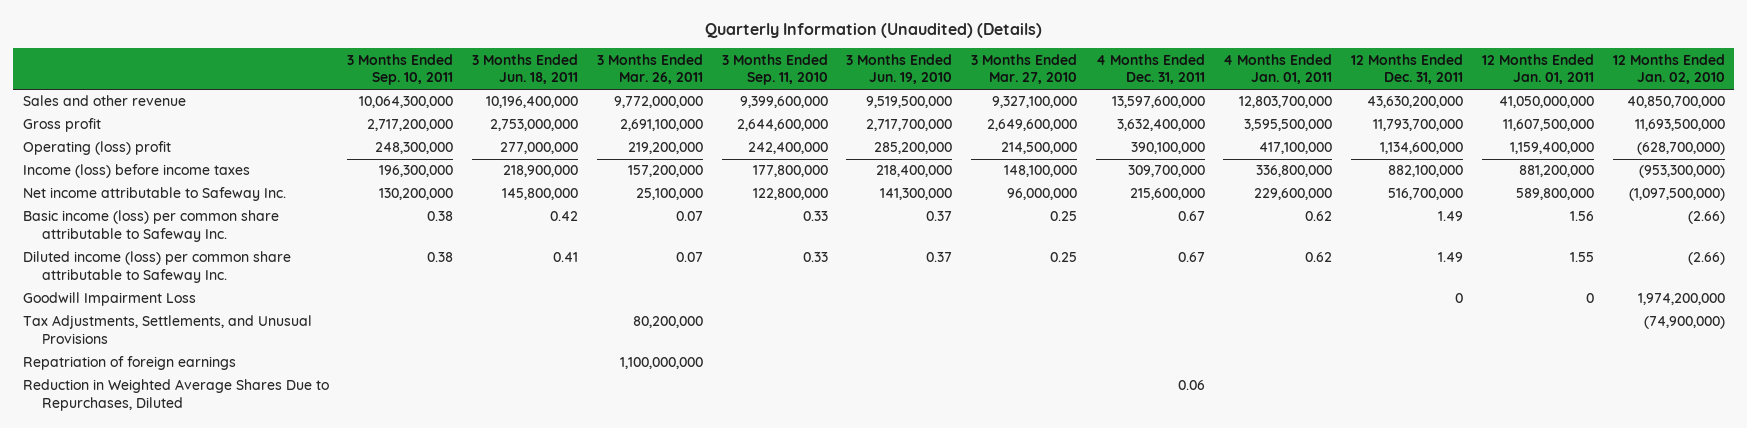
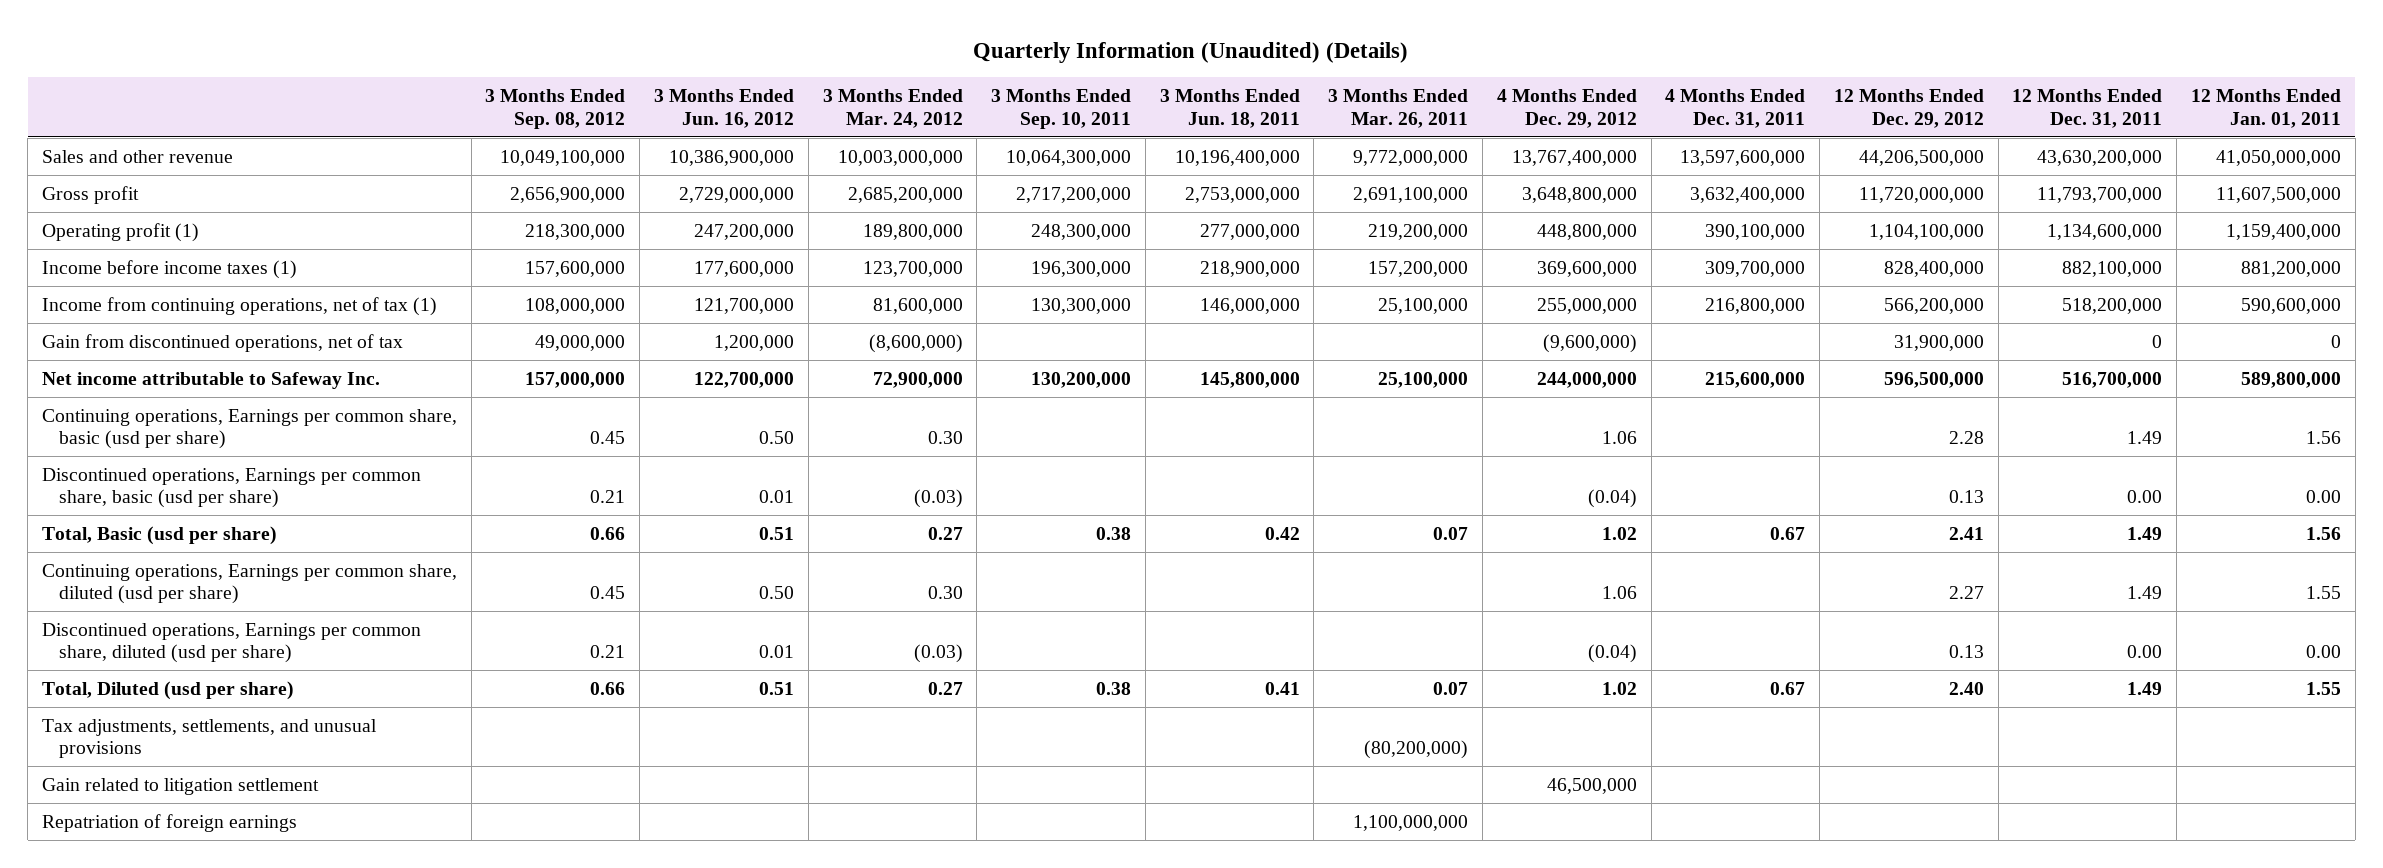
[721,53,828,86] 3 Months Ended Sep. 11, 2010 -> none
[846,53,953,85] 3 Months Ended Jun. 19, 2010 -> none
[970,53,1077,85] 3 Months Ended Mar. 27, 2010 -> none
[1223,53,1333,85] 4 Months Ended Jan. 01, 2011 -> none
[1612,53,1725,85] 12 Months Ended Jan. 02, 2010 -> none
none -> [485,88,626,129] 3 Months Ended Sep. 08, 2012
none -> [653,88,794,128] 3 Months Ended Jun. 16, 2012
none -> [822,88,963,128] 3 Months Ended Mar. 24, 2012
none -> [1496,88,1637,128] 4 Months Ended Dec. 29, 2012
none -> [1833,88,1984,128] 12 Months Ended Dec. 29, 2012
[22,141,171,156] Operating (loss) profit -> [41,222,199,242] Operating profit (1)
[22,164,250,179] Income (loss) before income taxes -> [41,259,297,279] Income before income taxes (1)
none -> [41,296,437,316] Income from continuing operations, net of tax (1)
none -> [41,333,403,352] Gain from discontinued operations, net of tax
[22,292,196,307] Goodwill Impairment Loss -> none
none -> [41,408,457,450] Continuing operations, Earnings per common share, basic (usd per share)
none -> [41,467,421,509] Discontinued operations, Earnings per common share, basic (usd per share)
[22,210,279,242] Basic income (loss) per common share attributable to Safeway Inc. -> [41,525,277,545] Total, Basic (usd per share)
none -> [41,563,457,605] Continuing operations, Earnings per common share, diluted (usd per share)
none -> [41,622,421,664] Discontinued operations, Earnings per common share, diluted (usd per share)
[22,251,291,283] Diluted income (loss) per common share attributable to Safeway Inc. -> [41,680,294,700] Total, Diluted (usd per share)
[22,315,312,344] Tax Adjustments, Settlements, and Unusual Provisions -> [41,718,377,759] Tax adjustments, settlements, and unusual provisions
[632,316,703,329] 80,200,000 -> [1364,740,1469,760] (80,200,000)
none -> [41,777,319,795] Gain related to litigation settlement
[22,379,329,411] Reduction in Weighted Average Shares Due to Repurchases, Diluted -> none

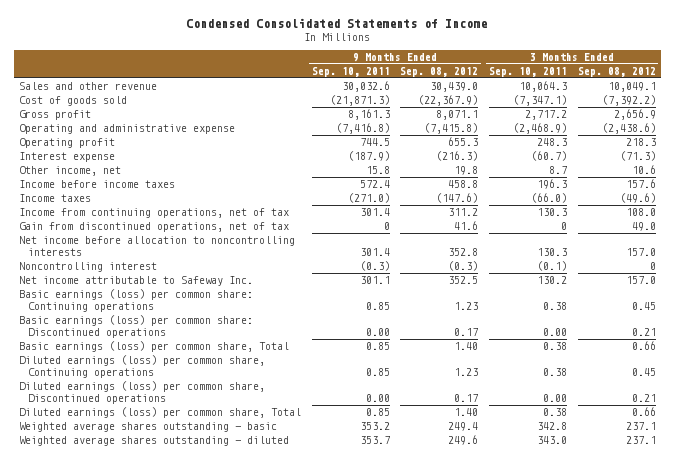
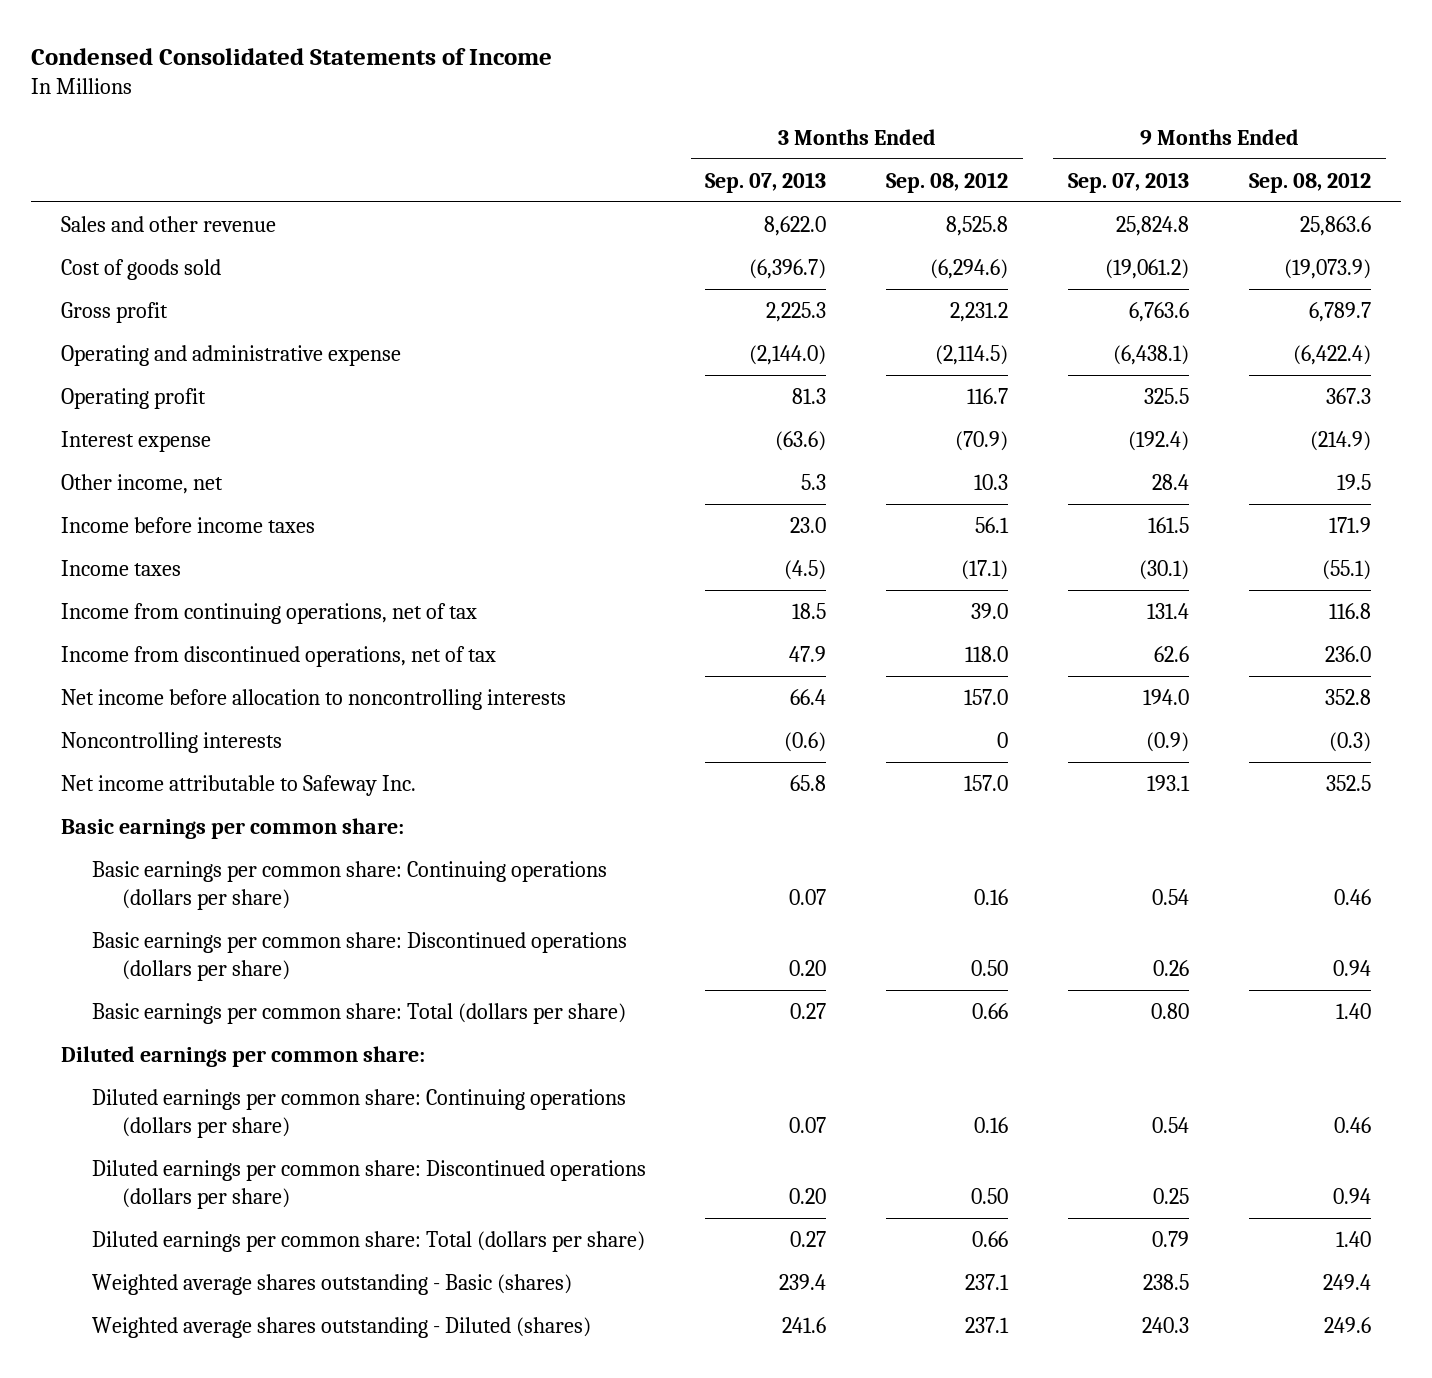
[311,67,390,78] Sep. 10, 2011 -> none
[489,67,568,78] Sep. 10, 2011 -> none
none -> [705,171,827,193] Sep. 07, 2013
none -> [1068,171,1190,193] Sep. 07, 2013
[430,82,479,93] 30,439.0 -> [1300,215,1372,236] 25,863.6
[607,82,656,93] 10,049.1 -> [946,215,1009,236] 8,525.8
[418,95,479,107] (22,367.9) -> [1284,258,1372,279] (19,073.9)
[601,95,656,107] (7,392.2) -> [930,258,1009,279] (6,294.6)
[436,110,479,121] 8,071.1 -> [1309,301,1372,322] 6,789.7
[613,109,656,121] 2,656.9 -> [950,301,1009,322] 2,231.2
[424,123,479,135] (7,415.8) -> [1293,344,1372,365] (6,422.4)
[601,123,656,135] (2,438.6) -> [935,344,1009,365] (2,114.5)
[448,137,479,147] 655.3 -> [1326,387,1372,404] 367.3
[625,138,656,147] 218.3 -> [967,387,1009,404] 116.7
[436,151,479,162] (216.3) -> [1310,430,1372,451] (214.9)
[619,151,656,162] (71.3) -> [955,430,1009,451] (70.9)
[454,166,479,176] 19.8 -> [1337,473,1372,490] 19.5
[631,165,656,175] 10.6 -> [974,473,1009,490] 10.3
[448,180,479,189] 458.8 -> [1329,516,1372,533] 171.9
[625,179,656,189] 157.6 -> [975,516,1010,533] 56.1
[436,193,479,204] (147.6) -> [1322,559,1372,580] (55.1)
[619,193,656,204] (49.6) -> [961,559,1009,580] (17.1)
[448,208,479,217] 311.2 -> [1329,602,1372,619] 116.8
[625,208,656,217] 108.0 -> [971,602,1009,619] 39.0
[19,222,290,233] Gain from discontinued operations, net of tax -> [61,645,497,667] Income from discontinued operations, net of tax
[454,221,479,231] 41.6 -> [1325,645,1372,662] 236.0
[631,222,656,232] 49.0 -> [965,645,1009,662] 118.0
[19,262,158,273] Noncontrolling interest -> [61,731,283,753] Noncontrolling interests
none -> [61,817,405,839] Basic earnings per common share:
[19,289,254,312] Basic earnings (loss) per common share: Continuing operations -> [91,860,607,910] Basic earnings per common share: Continuing operations (dollars per share)
[454,301,479,310] 1.23 -> [1334,888,1372,905] 0.46
[631,301,656,310] 0.45 -> [974,888,1009,905] 0.16
[19,315,254,338] Basic earnings (loss) per common share: Discontinued operations -> [91,931,627,981] Basic earnings per common share: Discontinued operations (dollars per share)
[454,327,479,336] 0.17 -> [1333,959,1372,976] 0.94
[631,327,656,336] 0.21 -> [971,959,1009,976] 0.50
[19,341,290,353] Basic earnings (loss) per common share, Total -> [91,1002,626,1024] Basic earnings per common share: Total (dollars per share)
none -> [61,1045,426,1067] Diluted earnings per common share:
[19,355,266,378] Diluted earnings (loss) per common share, Continuing operations -> [91,1088,626,1138] Diluted earnings per common share: Continuing operations (dollars per share)
[454,367,479,376] 1.23 -> [1334,1116,1372,1133] 0.46
[631,367,656,376] 0.45 -> [974,1116,1009,1133] 0.16
[19,381,266,404] Diluted earnings (loss) per common share, Discontinued operations -> [91,1159,646,1209] Diluted earnings per common share: Discontinued operations (dollars per share)
[454,393,479,402] 0.17 -> [1333,1187,1372,1204] 0.94
[631,393,656,402] 0.21 -> [971,1187,1009,1204] 0.50
[19,407,302,419] Diluted earnings (loss) per common share, Total -> [91,1230,645,1252] Diluted earnings per common share: Total (dollars per share)
[19,422,278,433] Weighted average shares outstanding - basic -> [91,1273,572,1295] Weighted average shares outstanding - Basic (shares)
[19,436,290,447] Weighted average shares outstanding - diluted -> [91,1316,591,1338] Weighted average shares outstanding - Diluted (shares)

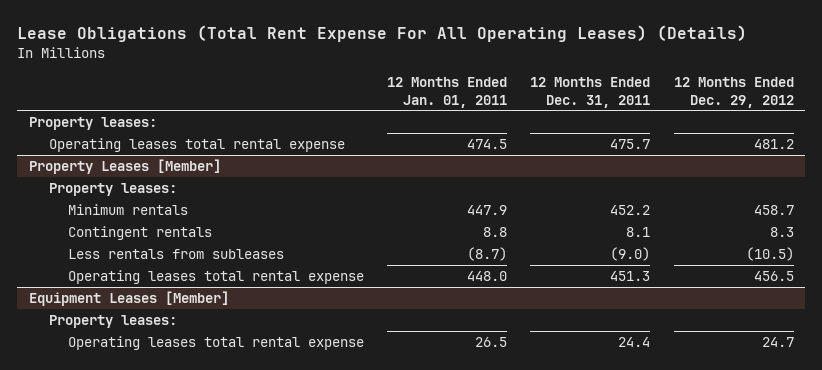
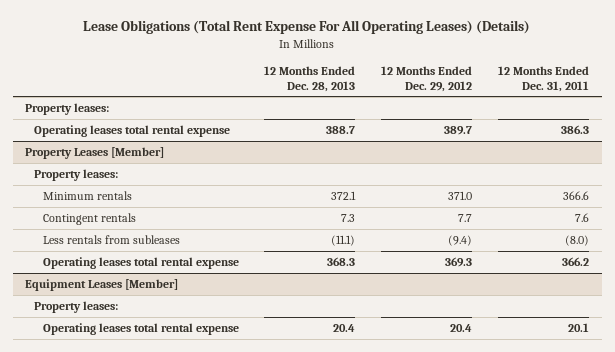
[387,77,508,108] 12 Months Ended Jan. 01, 2011 -> none
none -> [264,65,356,92] 12 Months Ended Dec. 28, 2013
[610,138,651,149] 475.7 -> [561,124,590,134] 386.3
[753,138,794,149] 481.2 -> [444,125,473,135] 389.7
[610,204,651,215] 452.2 -> [563,190,590,200] 366.6
[753,204,794,215] 458.7 -> [448,190,473,200] 371.0
[626,226,651,237] 8.1 -> [575,212,590,222] 7.6
[769,226,794,237] 8.3 -> [458,213,473,222] 7.7
[610,246,651,261] (9.0) -> [565,234,590,246] (8.0)
[745,246,794,261] (10.5) -> [448,234,473,246] (9.4)
[610,270,651,281] 451.3 -> [562,256,590,266] 366.2
[753,270,794,281] 456.5 -> [445,256,473,267] 369.3
[618,336,651,347] 24.4 -> [568,322,590,332] 20.1
[761,336,794,347] 24.7 -> [450,323,473,332] 20.4

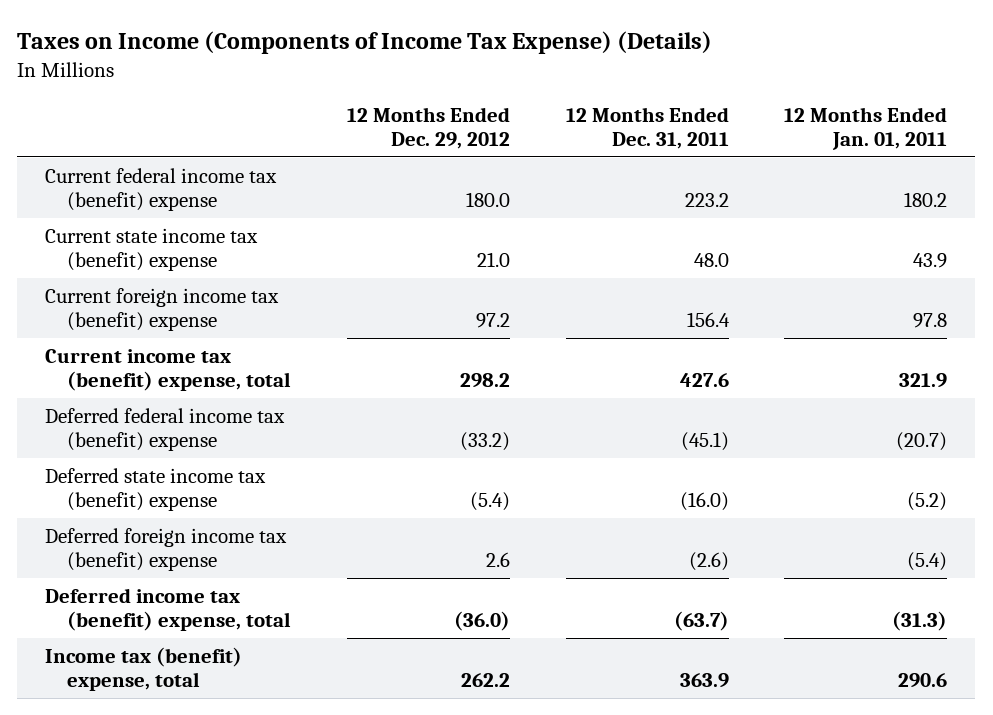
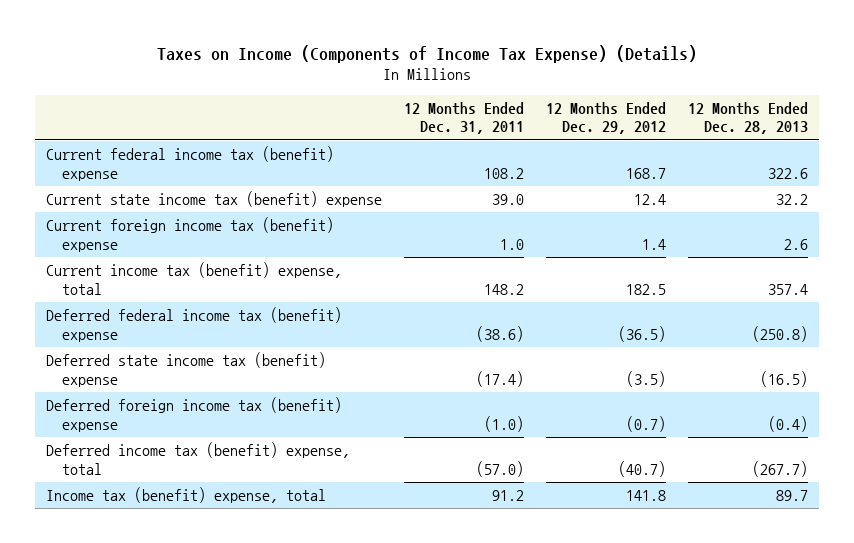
[784,106,948,151] 12 Months Ended Jan. 01, 2011 -> none
none -> [687,101,808,135] 12 Months Ended Dec. 28, 2013
[466,192,511,208] 180.0 -> [625,167,666,179] 168.7
[684,193,729,208] 223.2 -> [483,167,524,179] 108.2
[477,252,511,268] 21.0 -> [633,193,666,205] 12.4
[693,253,729,268] 48.0 -> [491,193,524,205] 39.0
[476,313,511,329] 97.2 -> [641,238,666,250] 1.4
[686,312,730,328] 156.4 -> [499,238,524,250] 1.0
[460,373,511,389] 298.2 -> [625,283,666,295] 182.5
[679,373,729,388] 427.6 -> [483,283,524,295] 148.2
[460,432,511,452] (33.2) -> [617,325,666,342] (36.5)
[680,432,729,452] (45.1) -> [475,325,524,342] (38.6)
[470,492,511,512] (5.4) -> [625,370,666,387] (3.5)
[679,492,729,512] (16.0) -> [475,370,524,387] (17.4)
[486,552,511,568] 2.6 -> [625,415,666,432] (0.7)
[688,552,729,572] (2.6) -> [483,415,524,432] (1.0)
[454,611,511,632] (36.0) -> [617,460,666,477] (40.7)
[673,611,729,632] (63.7) -> [475,460,524,477] (57.0)
[461,673,511,688] 262.2 -> [625,489,666,501] 141.8
[679,673,729,689] 363.9 -> [491,489,524,501] 91.2

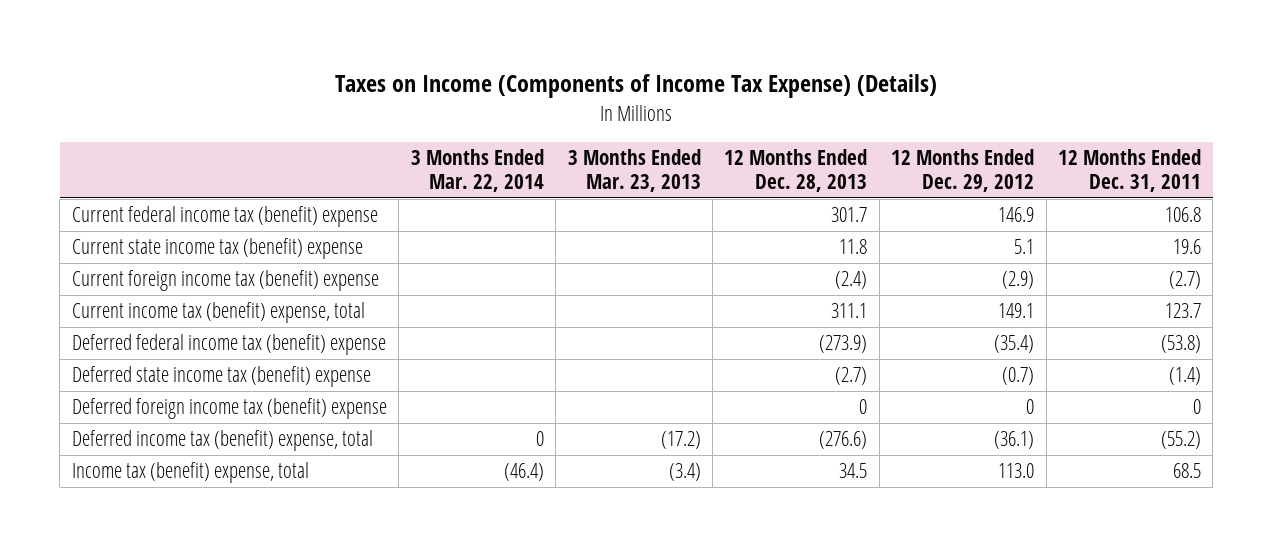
none -> [410,148,544,193] 3 Months Ended Mar. 22, 2014
none -> [567,148,701,193] 3 Months Ended Mar. 23, 2013
[483,167,524,179] 108.2 -> [1164,207,1201,223] 106.8
[625,167,666,179] 168.7 -> [998,207,1035,223] 146.9
[767,167,808,179] 322.6 -> [831,207,868,223] 301.7
[491,193,524,205] 39.0 -> [1172,239,1201,255] 19.6
[633,193,666,205] 12.4 -> [1014,239,1035,255] 5.1
[775,193,808,205] 32.2 -> [839,239,868,255] 11.8
[499,238,524,250] 1.0 -> [1168,271,1201,290] (2.7)
[641,238,666,250] 1.4 -> [1002,271,1035,290] (2.9)
[783,238,808,250] 2.6 -> [835,271,868,290] (2.4)
[483,283,524,295] 148.2 -> [1164,303,1201,319] 123.7
[625,283,666,295] 182.5 -> [998,303,1035,319] 149.1
[767,283,808,295] 357.4 -> [831,303,868,319] 311.1
[475,325,524,342] (38.6) -> [1160,335,1201,354] (53.8)
[617,325,666,342] (36.5) -> [994,335,1035,354] (35.4)
[751,325,808,342] (250.8) -> [819,335,868,354] (273.9)
[475,370,524,387] (17.4) -> [1168,367,1201,386] (1.4)
[625,370,666,387] (3.5) -> [1002,367,1035,386] (0.7)
[759,370,808,387] (16.5) -> [835,367,868,386] (2.7)
[483,415,524,432] (1.0) -> [1192,399,1201,415] 0
[625,415,666,432] (0.7) -> [1026,399,1035,415] 0
[767,415,808,432] (0.4) -> [859,399,868,415] 0
[475,460,524,477] (57.0) -> [1160,431,1201,450] (55.2)
[617,460,666,477] (40.7) -> [994,431,1035,450] (36.1)
[751,460,808,477] (267.7) -> [819,431,868,450] (276.6)
[491,489,524,501] 91.2 -> [1172,463,1201,479] 68.5
[625,489,666,501] 141.8 -> [998,463,1035,479] 113.0
[775,489,808,501] 89.7 -> [839,463,868,479] 34.5

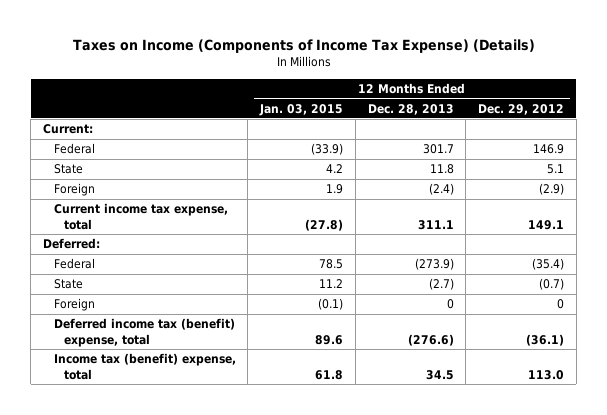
[410,148,544,193] 3 Months Ended Mar. 22, 2014 -> none
[567,148,701,193] 3 Months Ended Mar. 23, 2013 -> none
[1057,148,1201,193] 12 Months Ended Dec. 31, 2011 -> none
none -> [259,103,344,116] Jan. 03, 2015
none -> [43,124,94,135] Current:
[71,206,378,228] Current federal income tax (benefit) expense -> [53,143,95,155] Federal
[71,238,363,260] Current state income tax (benefit) expense -> [53,164,83,175] State
[71,270,379,292] Current foreign income tax (benefit) expense -> [53,183,95,197] Foreign
[71,302,365,324] Current income tax (benefit) expense, total -> [53,203,228,230] Current income tax expense, total
none -> [43,238,101,250] Deferred:
[71,334,386,356] Deferred federal income tax (benefit) expense -> [53,258,95,270] Federal
[71,366,371,388] Deferred state income tax (benefit) expense -> [53,279,83,290] State
[71,398,387,420] Deferred foreign income tax (benefit) expense -> [53,298,95,312] Foreign

